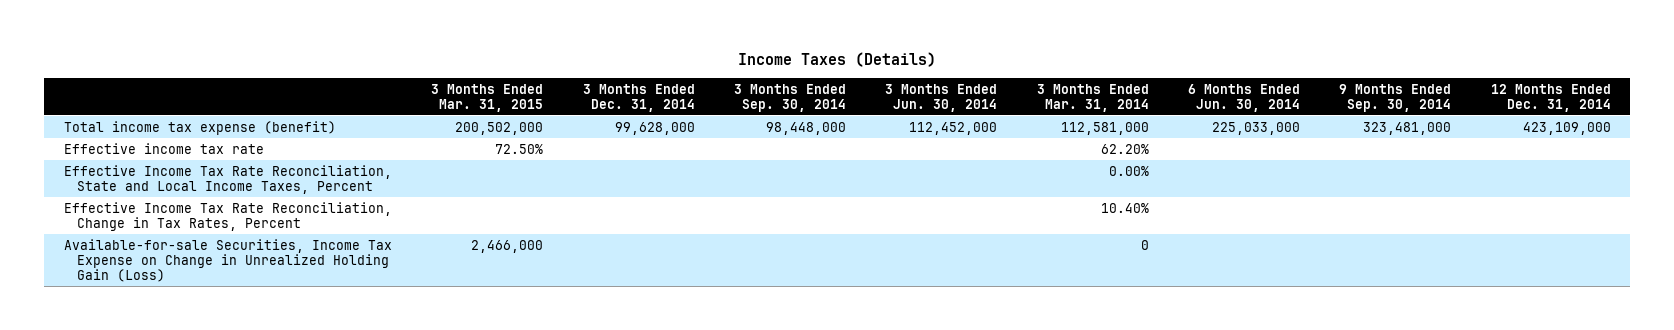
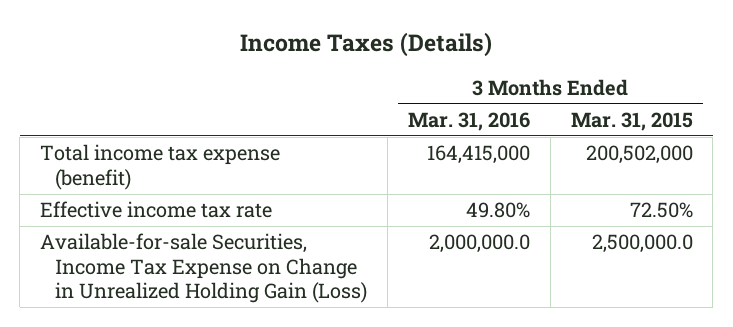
[582,83,695,112] 3 Months Ended Dec. 31, 2014 -> none
[733,83,846,112] 3 Months Ended Sep. 30, 2014 -> none
[885,83,998,112] 3 Months Ended Jun. 30, 2014 -> none
[1036,83,1149,112] 3 Months Ended Mar. 31, 2014 -> none
[1187,83,1300,112] 6 Months Ended Jun. 30, 2014 -> none
[1339,83,1452,112] 9 Months Ended Sep. 30, 2014 -> none
[1490,83,1611,112] 12 Months Ended Dec. 31, 2014 -> none
none -> [408,111,531,131] Mar. 31, 2016
[63,164,392,194] Effective Income Tax Rate Reconciliation, State and Local Income Taxes, Percent -> none
[63,201,392,231] Effective Income Tax Rate Reconciliation, Change in Tax Rates, Percent -> none
[471,239,544,253] 2,466,000 -> [591,234,693,254] 2,500,000.0

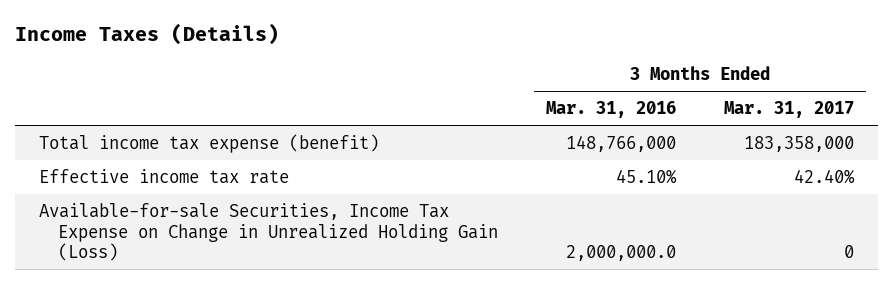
[570,111,693,131] Mar. 31, 2015 -> none
none -> [723,101,854,119] Mar. 31, 2017
[427,145,531,165] 164,415,000 -> [565,134,676,152] 148,766,000
[466,202,531,219] 49.80% -> [615,168,677,184] 45.10%

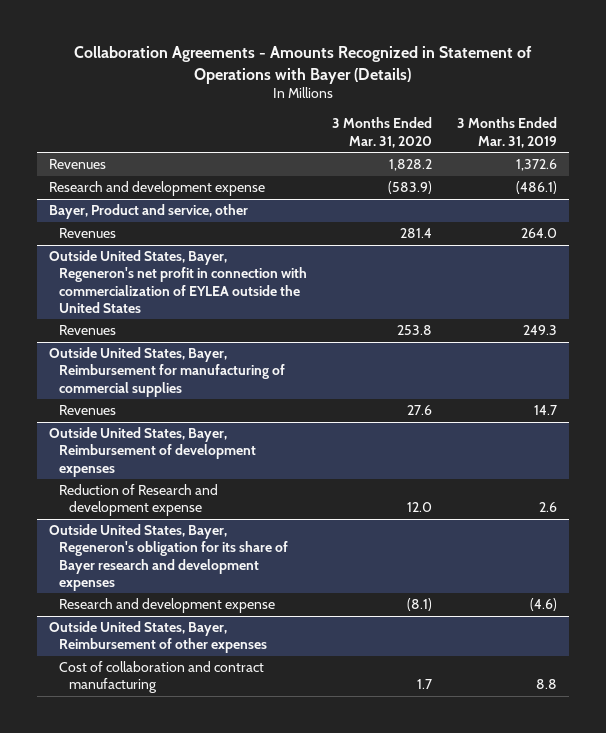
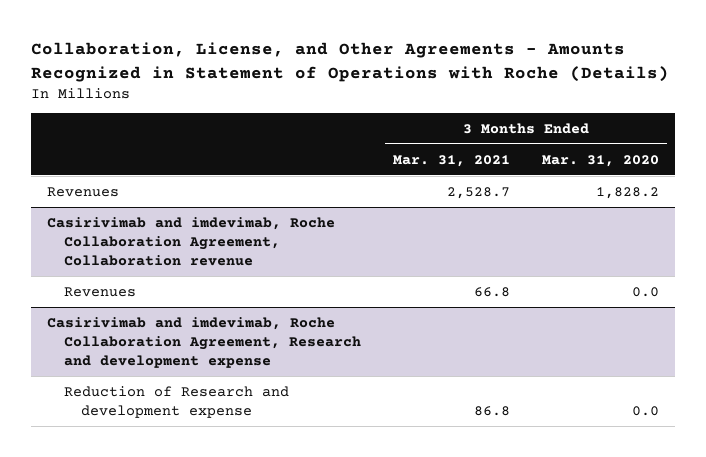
[73,46,532,84] Collaboration Agreements - Amounts Recognized in Statement of Operations with Bayer (Details) -> [30,42,669,82] Collaboration, License, and Other Agreements - Amounts Recognized in Statement of Operations with Roche (Details)
[456,117,557,148] 3 Months Ended Mar. 31, 2019 -> none
none -> [392,154,510,167] Mar. 31, 2021
[49,181,266,197] Research and development expense -> none
[49,204,249,220] Bayer, Product and service, other -> none
[49,250,308,313] Outside United States, Bayer, Regeneron's net profit in connection with commercialization of EYLEA outside the United States -> none
[59,325,117,336] Revenues -> none
[49,347,286,397] Outside United States, Bayer, Reimbursement for manufacturing of commercial supplies -> none
[59,405,117,416] Revenues -> none
[49,427,257,477] Outside United States, Bayer, Reimbursement of development expenses -> none
[49,524,289,591] Outside United States, Bayer, Regeneron's obligation for its share of Bayer research and development expenses -> none
[59,598,276,614] Research and development expense -> none
[49,621,268,654] Outside United States, Bayer, Reimbursement of other expenses -> none
[59,661,265,694] Cost of collaboration and contract manufacturing -> none
none -> [46,216,335,266] Casirivimab and imdevimab, Roche Collaboration Agreement, Collaboration revenue
[400,228,433,239] 281.4 -> [631,286,659,297] 0.0
none -> [46,316,361,368] Casirivimab and imdevimab, Roche Collaboration Agreement, Research and development expense
[407,502,433,513] 12.0 -> [631,405,659,416] 0.0

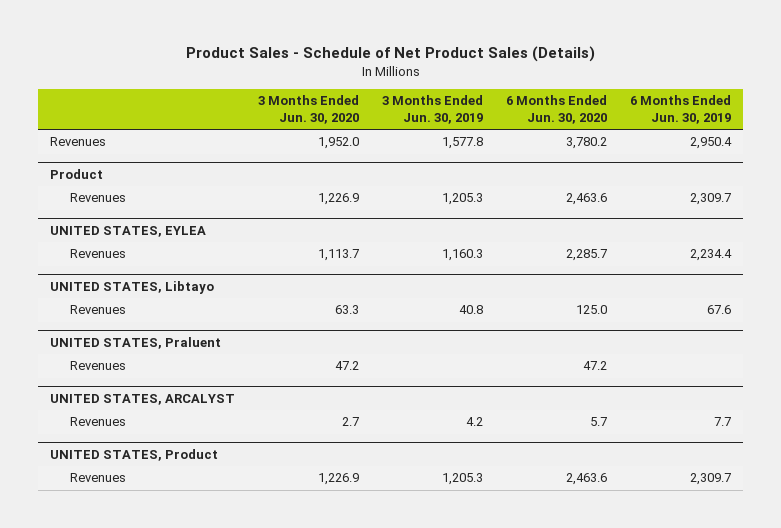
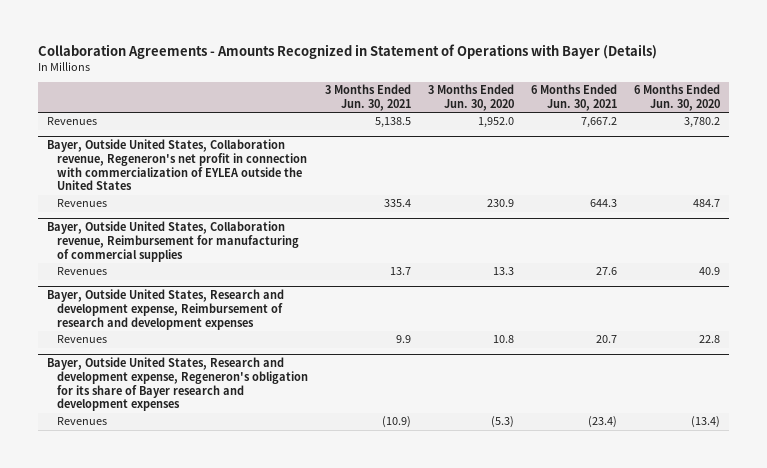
[185,46,595,63] Product Sales - Schedule of Net Product Sales (Details) -> [38,43,658,59] Collaboration Agreements - Amounts Recognized in Statement of Operations with Bayer (Details)
[382,95,484,124] 3 Months Ended Jun. 30, 2019 -> none
[630,95,732,124] 6 Months Ended Jun. 30, 2019 -> none
none -> [325,84,412,111] 3 Months Ended Jun. 30, 2021
none -> [531,84,618,111] 6 Months Ended Jun. 30, 2021
[49,168,103,179] Product -> none
[49,225,206,237] UNITED STATES, EYLEA -> none
[49,280,214,294] UNITED STATES, Libtayo -> none
[49,336,221,349] UNITED STATES, Praluent -> none
[49,393,235,405] UNITED STATES, ARCALYST -> none
[69,417,126,427] Revenues -> none
[49,448,218,461] UNITED STATES, Product -> none
[69,473,126,483] Revenues -> none
none -> [46,139,308,191] Bayer, Outside United States, Collaboration revenue, Regeneron's net profit in connection with commercialization of EYLEA outside the United States
[317,193,359,206] 1,226.9 -> [487,199,515,208] 230.9
[566,193,608,206] 2,463.6 -> [693,199,721,208] 484.7
none -> [46,221,300,262] Bayer, Outside United States, Collaboration revenue, Reimbursement for manufacturing of commercial supplies
[317,249,359,262] 1,113.7 -> [493,267,515,276] 13.3
[566,249,608,262] 2,285.7 -> [699,267,721,276] 40.9
none -> [46,289,284,330] Bayer, Outside United States, Research and development expense, Reimbursement of research and development expenses
[334,305,359,315] 63.3 -> [493,335,515,344] 10.8
[576,305,608,315] 125.0 -> [699,335,721,344] 22.8
none -> [46,357,309,412] Bayer, Outside United States, Research and development expense, Regeneron's obligation for its share of Bayer research and development expenses
[334,361,359,371] 47.2 -> [491,416,515,429] (5.3)
[583,361,608,371] 47.2 -> [691,416,721,429] (13.4)

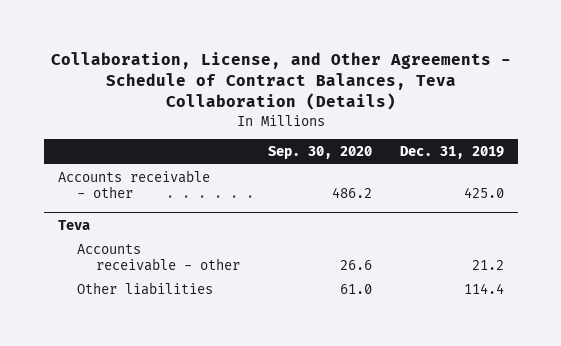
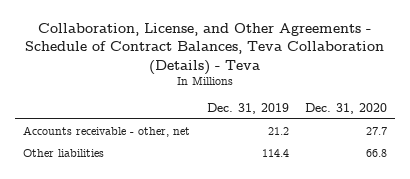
[50,51,511,111] Collaboration, License, and Other Agreements - Schedule of Contract Balances, Teva Collaboration (Details) -> [25,23,385,75] Collaboration, License, and Other Agreements - Schedule of Contract Balances, Teva Collaboration (Details) - Teva
[268,146,373,160] Sep. 30, 2020 -> none
none -> [304,102,387,114] Dec. 31, 2020
[57,219,90,230] Teva -> none
[76,244,241,271] Accounts receivable - other -> none
[57,170,210,198] Accounts receivable - other -> [23,125,191,137] Accounts receivable - other, net
[463,186,504,198] 425.0 -> [267,126,289,135] 21.2

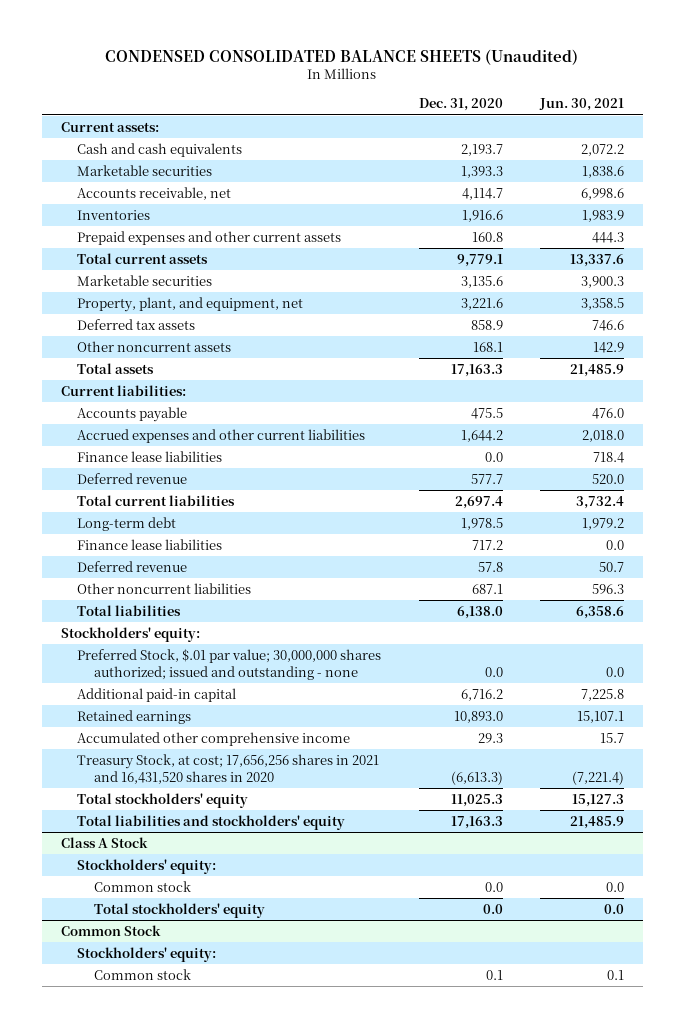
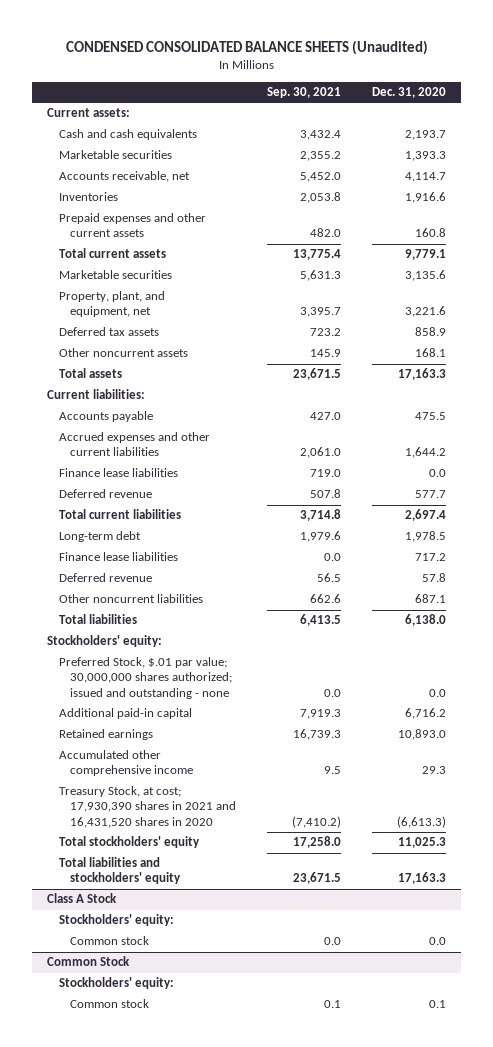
[539,98,625,112] Jun. 30, 2021 -> none
none -> [266,87,341,99] Sep. 30, 2021
[77,753,380,784] Treasury Stock, at cost; 17,656,256 shares in 2021 and 16,431,520 shares in 2020 -> [58,786,236,828] Treasury Stock, at cost; 17,930,390 shares in 2021 and 16,431,520 shares in 2020
[94,902,266,918] Total stockholders' equity -> none

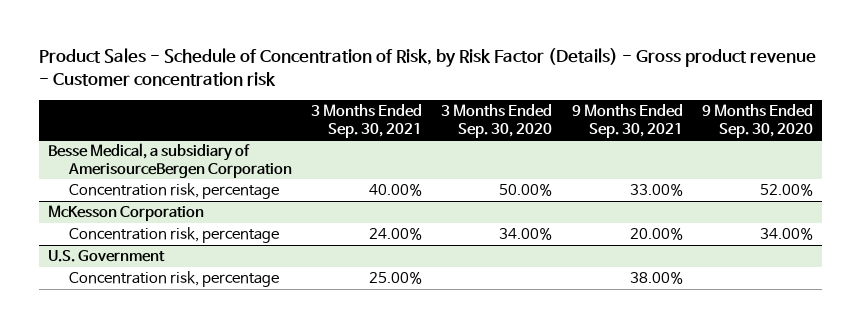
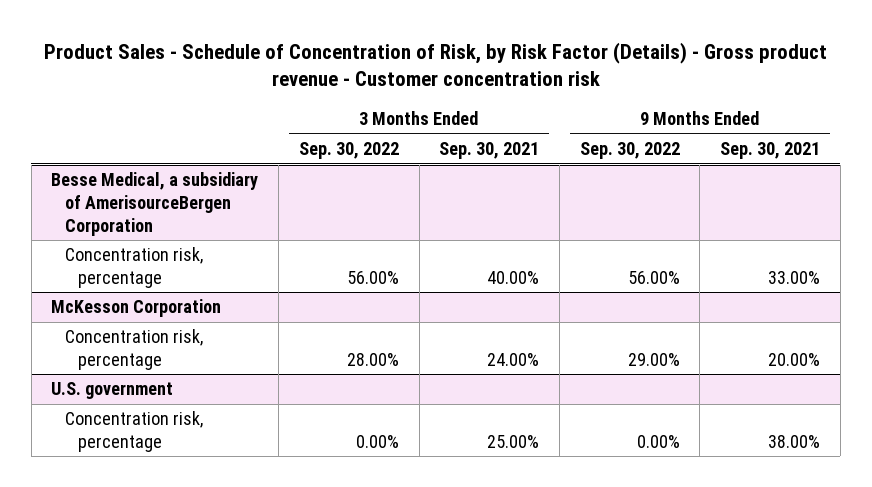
[441,104,553,138] 3 Months Ended Sep. 30, 2020 -> none
[701,104,813,138] 9 Months Ended Sep. 30, 2020 -> none
none -> [298,142,399,160] Sep. 30, 2022
none -> [579,142,680,160] Sep. 30, 2022
[48,250,166,263] U.S. Government -> [51,382,174,400] U.S. government

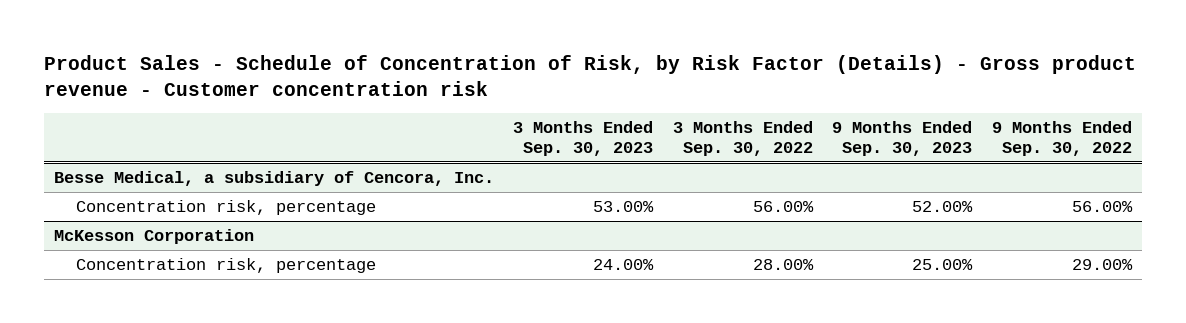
[439,142,540,160] Sep. 30, 2021 -> none
[720,142,821,160] Sep. 30, 2021 -> none
none -> [513,120,654,157] 3 Months Ended Sep. 30, 2023
none -> [832,120,973,157] 9 Months Ended Sep. 30, 2023
[51,172,259,236] Besse Medical, a subsidiary of AmerisourceBergen Corporation -> [53,170,494,186] Besse Medical, a subsidiary of Cencora, Inc.
[51,382,174,400] U.S. government -> none
[64,411,203,452] Concentration risk, percentage -> none

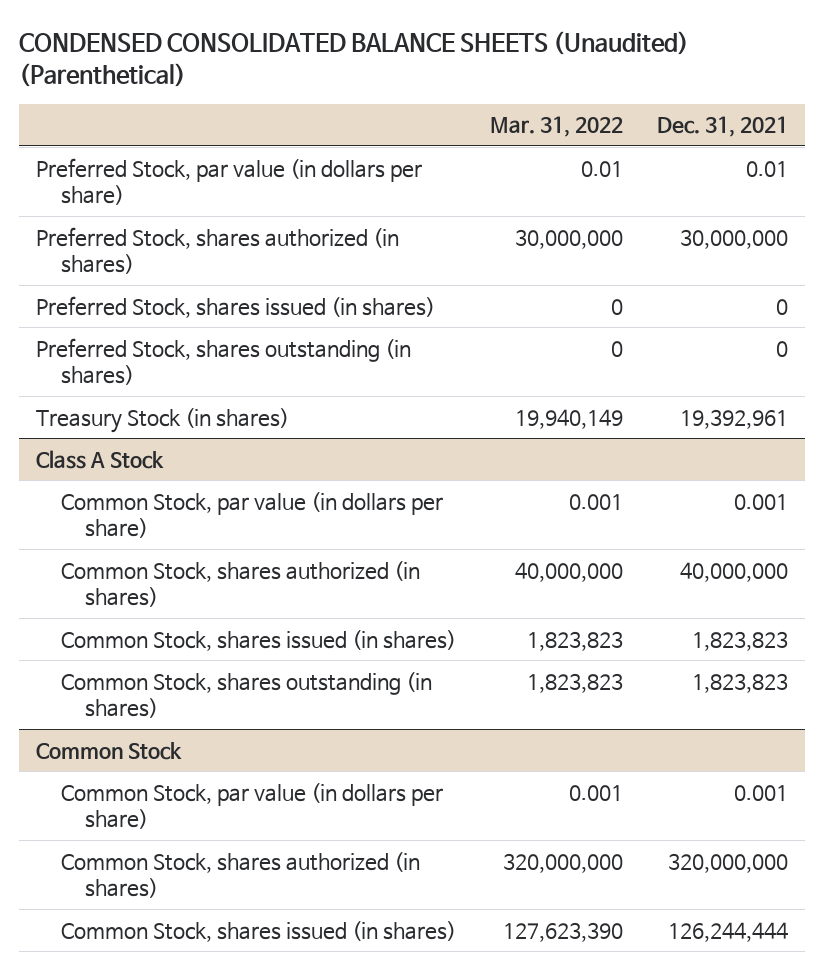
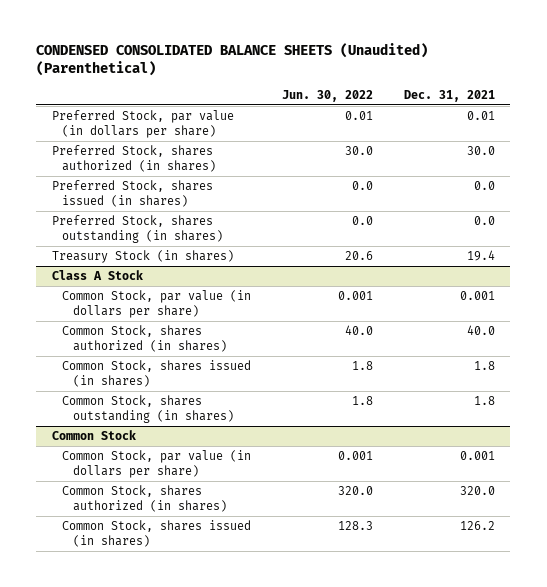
[489,116,623,138] Mar. 31, 2022 -> none
none -> [282,89,374,102] Jun. 30, 2022
[680,228,789,249] 30,000,000 -> [466,146,495,156] 30.0
[776,298,789,315] 0 -> [473,181,495,191] 0.0
[776,340,789,357] 0 -> [473,216,495,226] 0.0
[680,408,789,429] 19,392,961 -> [466,250,495,262] 19.4
[680,561,789,582] 40,000,000 -> [466,325,495,336] 40.0
[692,630,789,651] 1,823,823 -> [473,361,495,371] 1.8
[692,672,789,693] 1,823,823 -> [473,396,495,406] 1.8
[668,852,789,873] 320,000,000 -> [459,486,495,496] 320.0
[668,921,789,942] 126,244,444 -> [459,521,495,531] 126.2

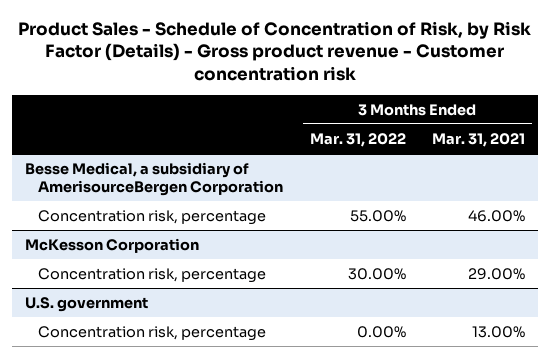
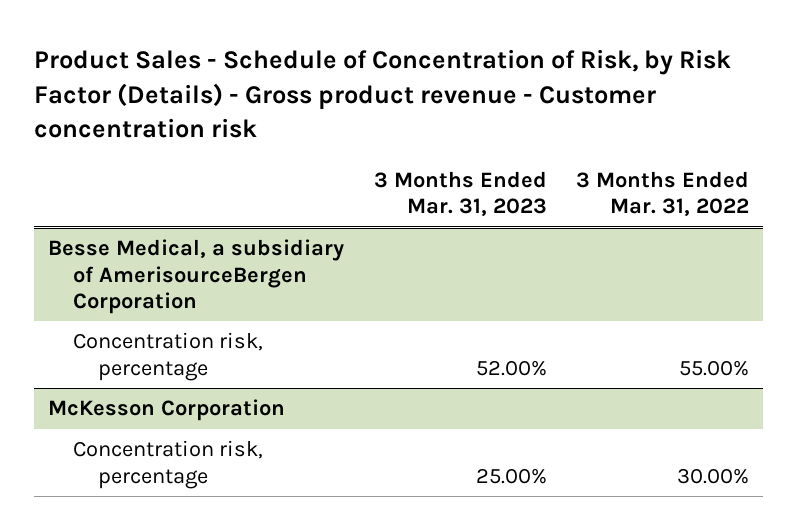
[432,132,526,147] Mar. 31, 2021 -> none
none -> [373,170,547,217] 3 Months Ended Mar. 31, 2023
[25,296,149,312] U.S. government -> none
[38,325,267,341] Concentration risk, percentage -> none

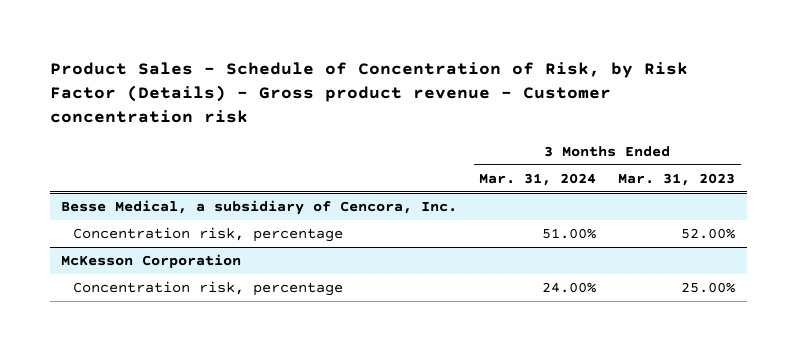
[575,170,749,217] 3 Months Ended Mar. 31, 2022 -> none
none -> [479,172,597,186] Mar. 31, 2024
[48,239,345,315] Besse Medical, a subsidiary of AmerisourceBergen Corporation -> [60,200,457,216] Besse Medical, a subsidiary of Cencora, Inc.

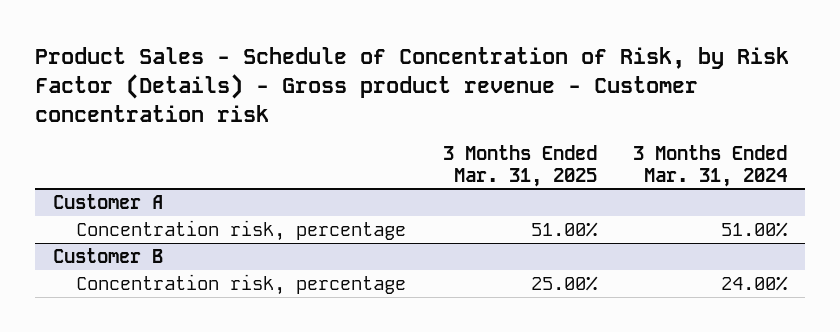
[618,172,736,186] Mar. 31, 2023 -> none
none -> [442,145,597,187] 3 Months Ended Mar. 31, 2025
[60,200,457,216] Besse Medical, a subsidiary of Cencora, Inc. -> [53,193,164,209] Customer A
[60,254,241,269] McKesson Corporation -> [53,247,164,263] Customer B

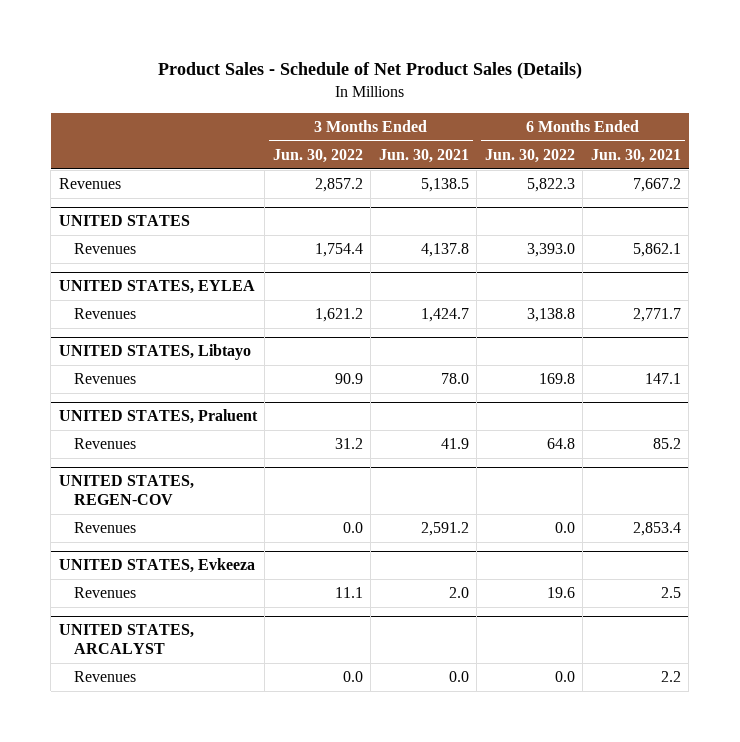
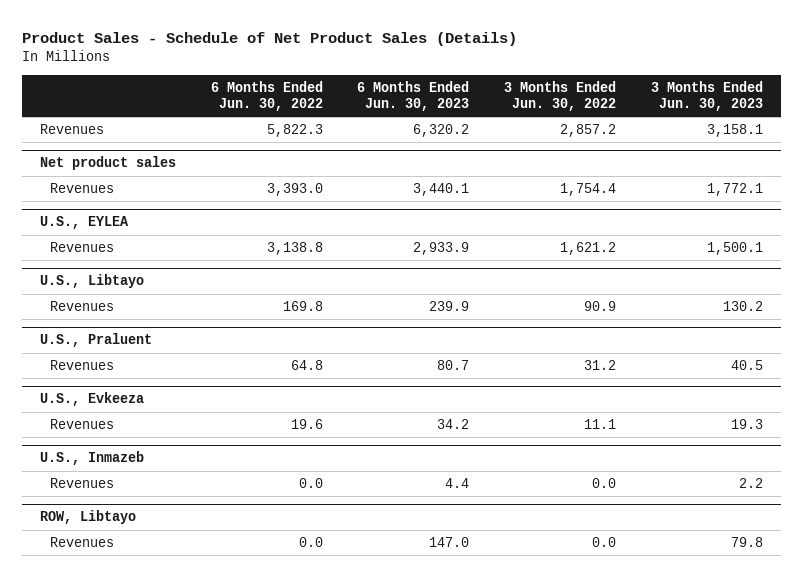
[378,148,469,163] Jun. 30, 2021 -> none
[590,148,681,163] Jun. 30, 2021 -> none
none -> [357,80,470,112] 6 Months Ended Jun. 30, 2023
none -> [651,80,764,112] 3 Months Ended Jun. 30, 2023
[58,215,190,227] UNITED STATES -> none
none -> [39,156,176,171] Net product sales
[58,280,255,295] UNITED STATES, EYLEA -> none
none -> [39,216,129,230] U.S., EYLEA
[58,344,251,361] UNITED STATES, Libtayo -> none
none -> [39,274,144,289] U.S., Libtayo
[58,409,258,425] UNITED STATES, Praluent -> none
none -> [39,333,152,348] U.S., Praluent
[58,475,194,505] UNITED STATES, REGEN-COV -> none
[73,522,136,534] Revenues -> none
[58,558,255,574] UNITED STATES, Evkeeza -> none
none -> [39,392,144,407] U.S., Evkeeza
[58,624,194,654] UNITED STATES, ARCALYST -> none
none -> [39,451,144,466] U.S., Inmazeb
none -> [39,510,136,525] ROW, Libtayo
none -> [50,537,115,548] Revenues

